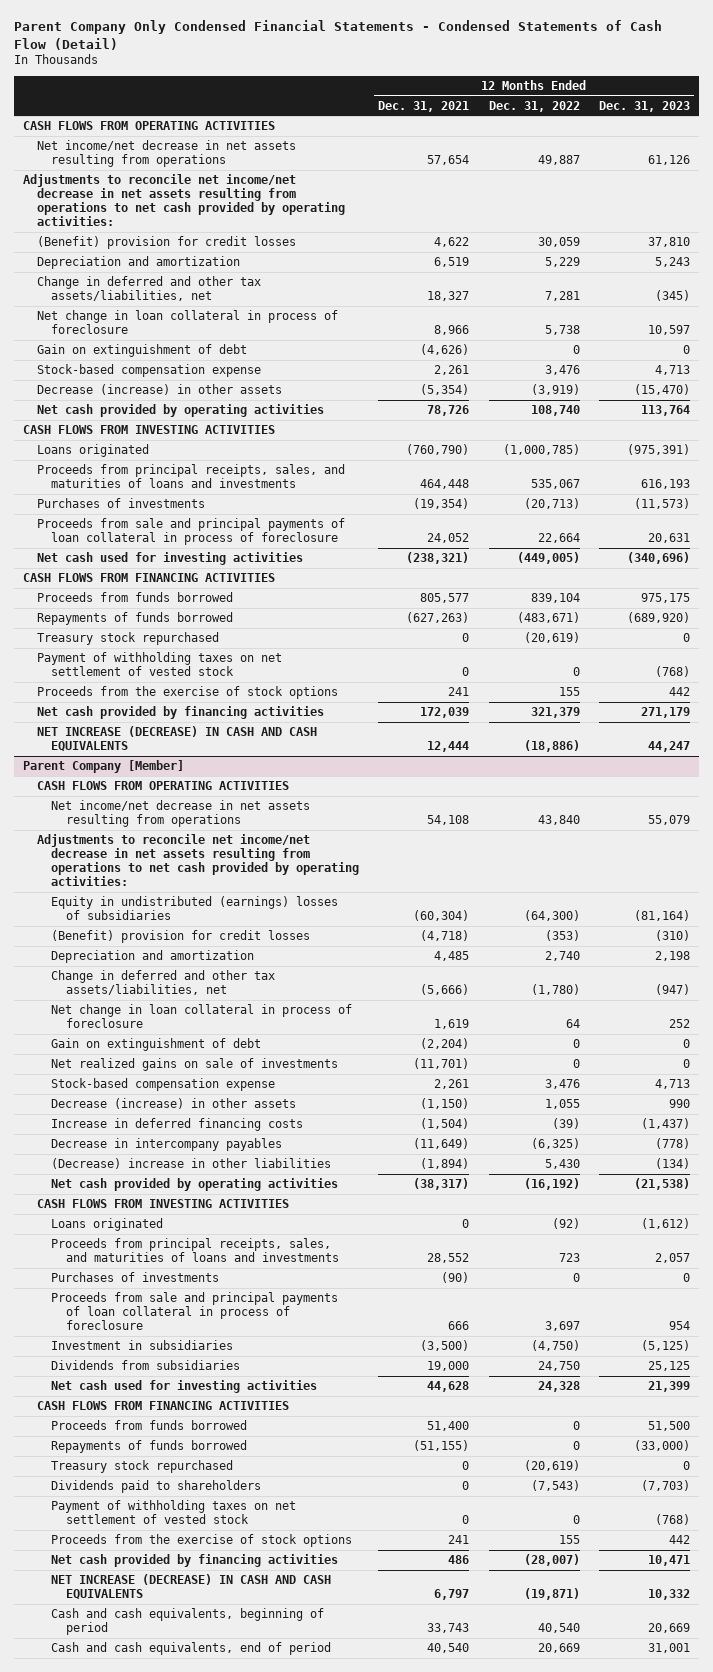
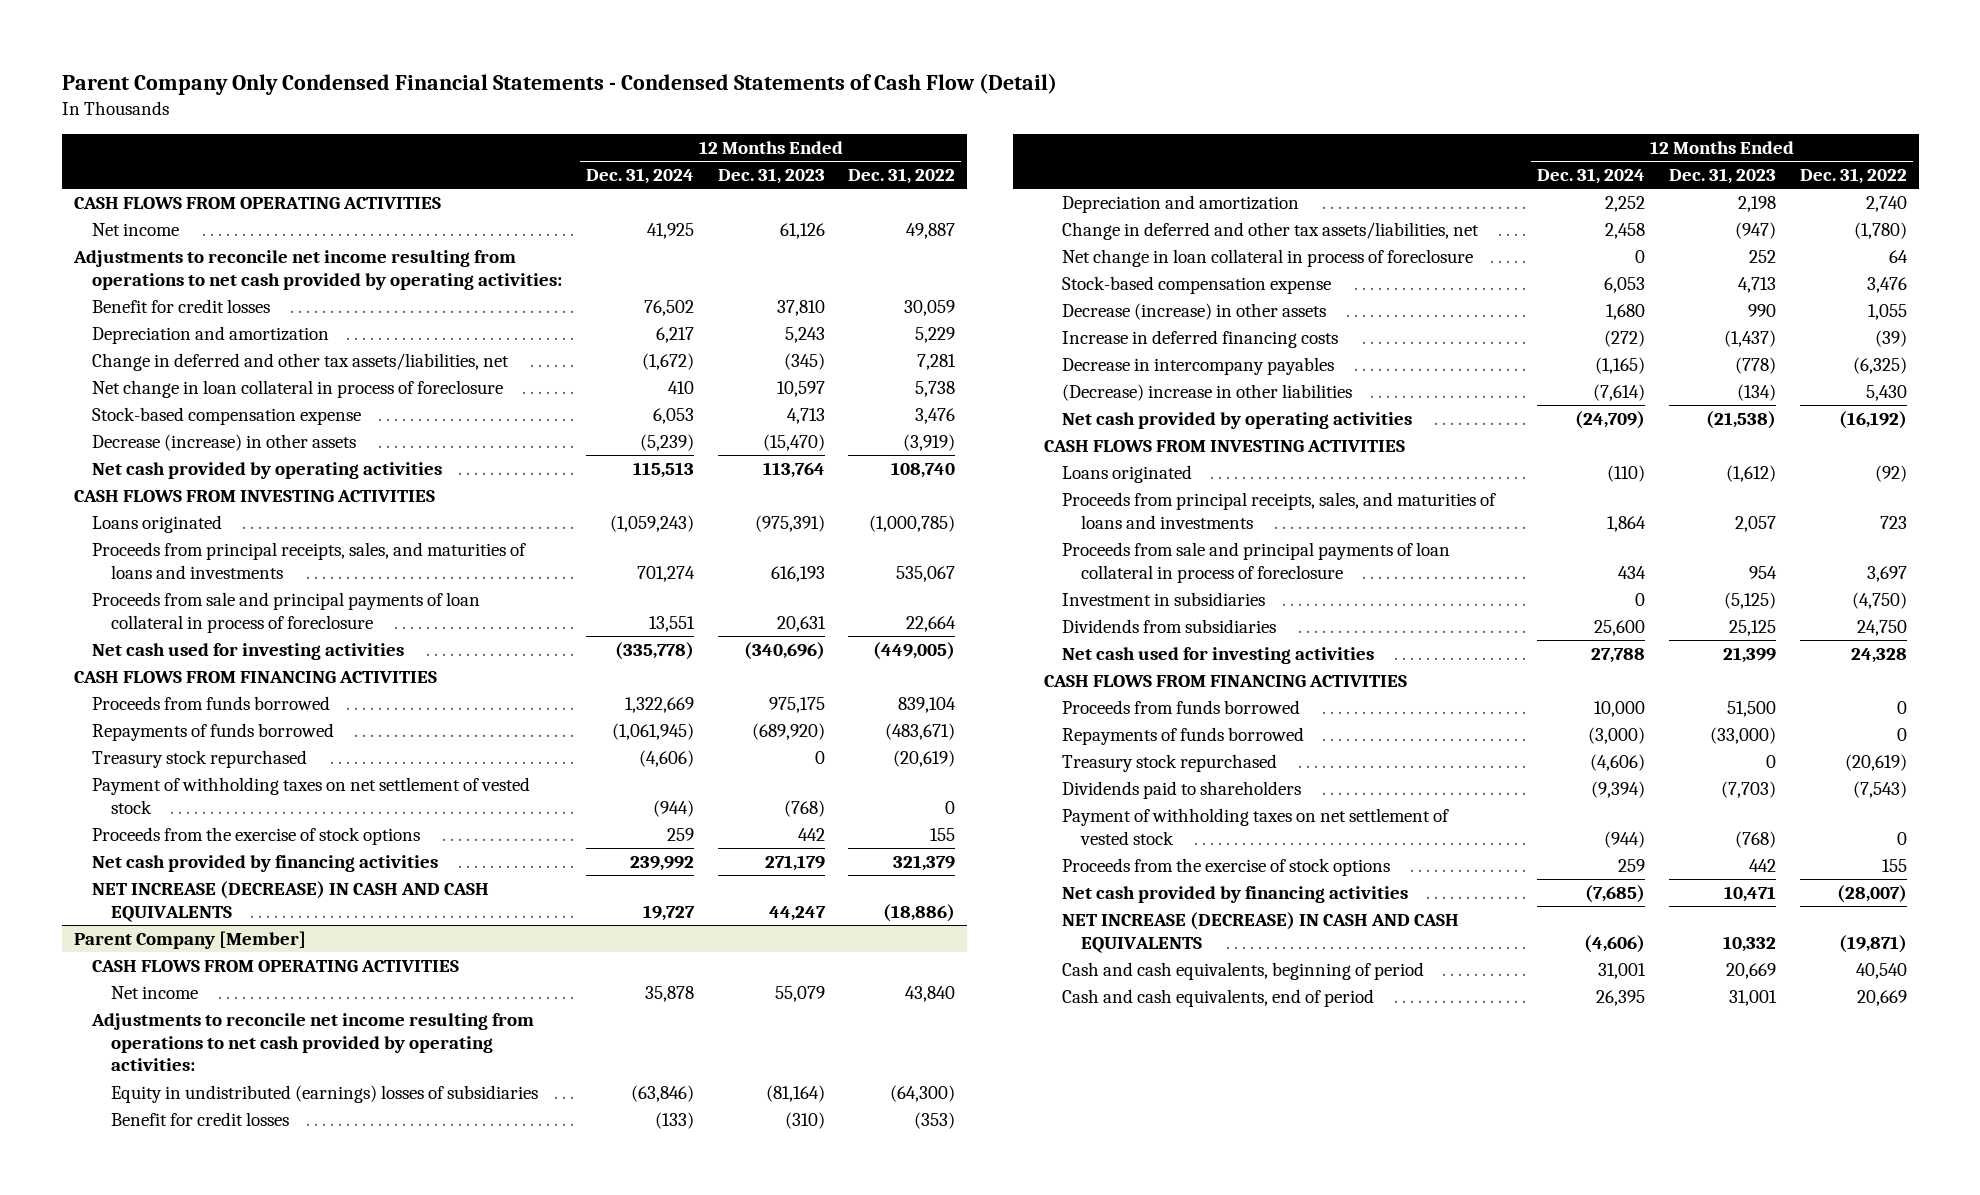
[378,100,470,112] Dec. 31, 2021 -> none
none -> [585,168,694,185] Dec. 31, 2024
[37,140,297,167] Net income/net decrease in net assets resulting from operations -> [92,222,180,236] Net income
[23,174,346,226] Adjustments to reconcile net income/net decrease in net assets resulting from operations to net cash provided by operating activities: -> [72,249,563,290] Adjustments to reconcile net income resulting from operations to net cash provided by operating activities:
[37,236,297,250] (Benefit) provision for credit losses -> [92,298,271,313] Benefit for credit losses
[37,344,248,358] Gain on extinguishment of debt -> none
[37,498,206,509] Purchases of investments -> none
[51,800,311,827] Net income/net decrease in net assets resulting from operations -> [110,985,198,999] Net income
[37,834,360,886] Adjustments to reconcile net income/net decrease in net assets resulting from operations to net cash provided by operating activities: -> [91,1012,535,1072] Adjustments to reconcile net income resulting from operations to net cash provided by operating activities:
[51,930,311,944] (Benefit) provision for credit losses -> [110,1111,289,1126] Benefit for credit losses
[51,1038,262,1052] Gain on extinguishment of debt -> none
[51,1058,339,1072] Net realized gains on sale of investments -> none
[51,1272,220,1283] Purchases of investments -> none

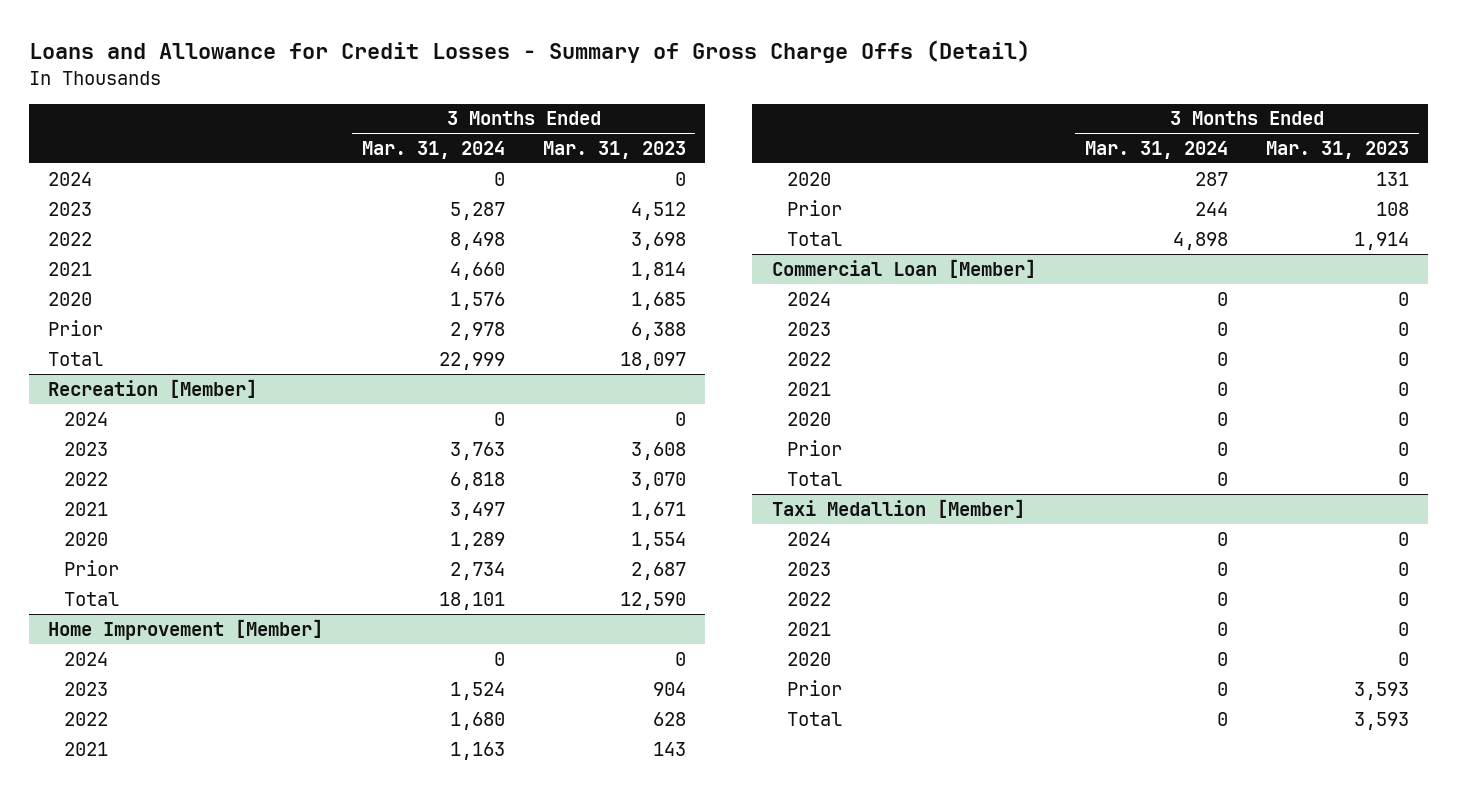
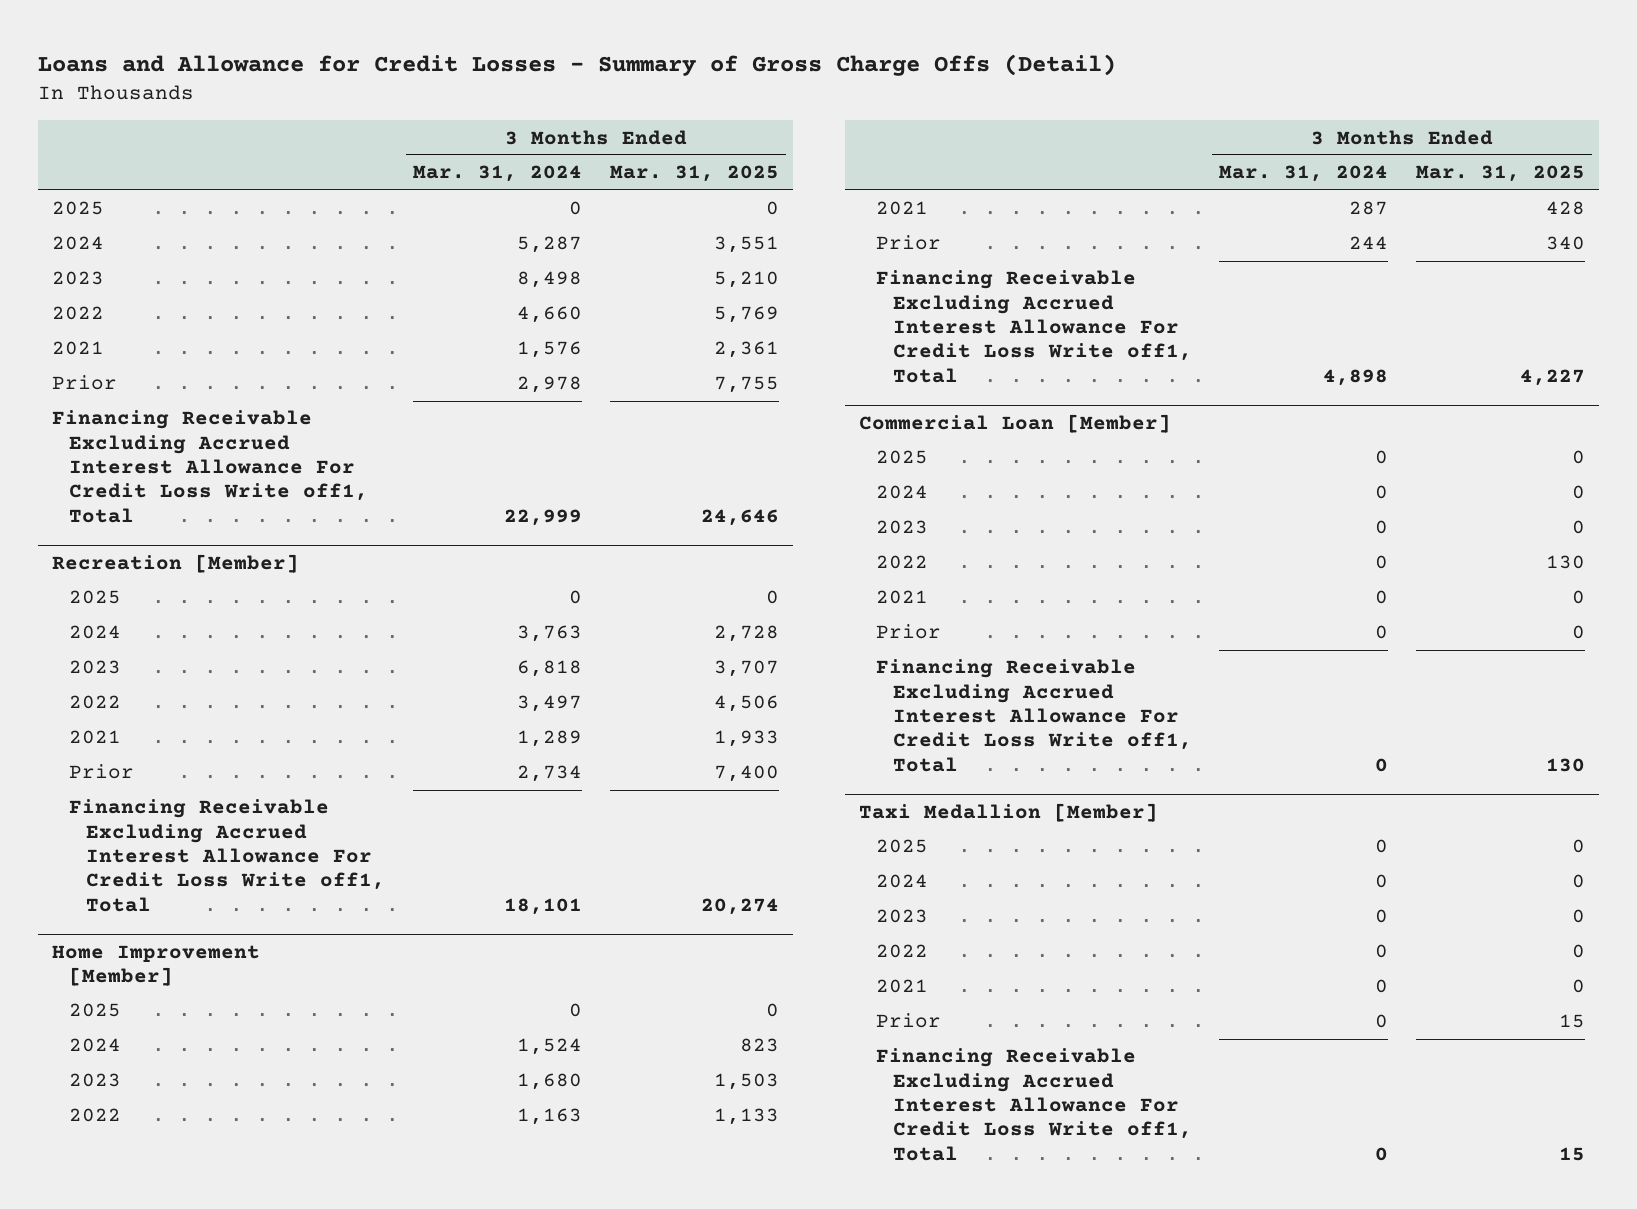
[542,140,686,159] Mar. 31, 2023 -> none
none -> [609,165,779,183] Mar. 31, 2025
[48,291,93,306] 2020 -> none
none -> [52,201,105,216] 2025
[493,171,505,186] 0 -> [516,236,582,254] 5,287
[449,201,505,220] 5,287 -> [516,271,582,289] 8,498
[449,231,505,250] 8,498 -> [516,306,582,324] 4,660
[449,261,505,280] 4,660 -> [516,341,582,359] 1,576
[48,351,104,366] Total -> [52,410,369,523] Financing Receivable Excluding Accrued Interest Allowance For Credit Loss Write off1, Total
[64,531,109,546] 2020 -> none
none -> [69,590,122,605] 2025
[493,411,505,426] 0 -> [516,625,582,643] 3,763
[449,441,505,460] 3,763 -> [516,660,582,678] 6,818
[449,471,505,490] 6,818 -> [516,695,582,713] 3,497
[449,501,505,520] 3,497 -> [516,730,582,748] 1,289
[64,591,120,606] Total -> [69,799,386,912] Financing Receivable Excluding Accrued Interest Allowance For Credit Loss Write off1, Total
[787,171,832,186] 2020 -> none
none -> [69,1003,122,1018] 2025
[493,651,505,666] 0 -> [516,1038,582,1056] 1,524
[449,681,505,700] 1,524 -> [516,1073,582,1091] 1,680
[449,711,505,730] 1,680 -> [516,1108,582,1126] 1,163
[449,741,505,760] 1,163 -> [1349,201,1389,216] 287
[787,231,843,246] Total -> [875,270,1192,383] Financing Receivable Excluding Accrued Interest Allowance For Credit Loss Write off1, Total
none -> [875,450,928,465] 2025
[787,411,832,426] 2020 -> none
[787,471,843,486] Total -> [875,659,1192,772] Financing Receivable Excluding Accrued Interest Allowance For Credit Loss Write off1, Total
none -> [875,839,928,854] 2025
[787,651,832,666] 2020 -> none
[787,711,843,726] Total -> [875,1048,1192,1161] Financing Receivable Excluding Accrued Interest Allowance For Credit Loss Write off1, Total

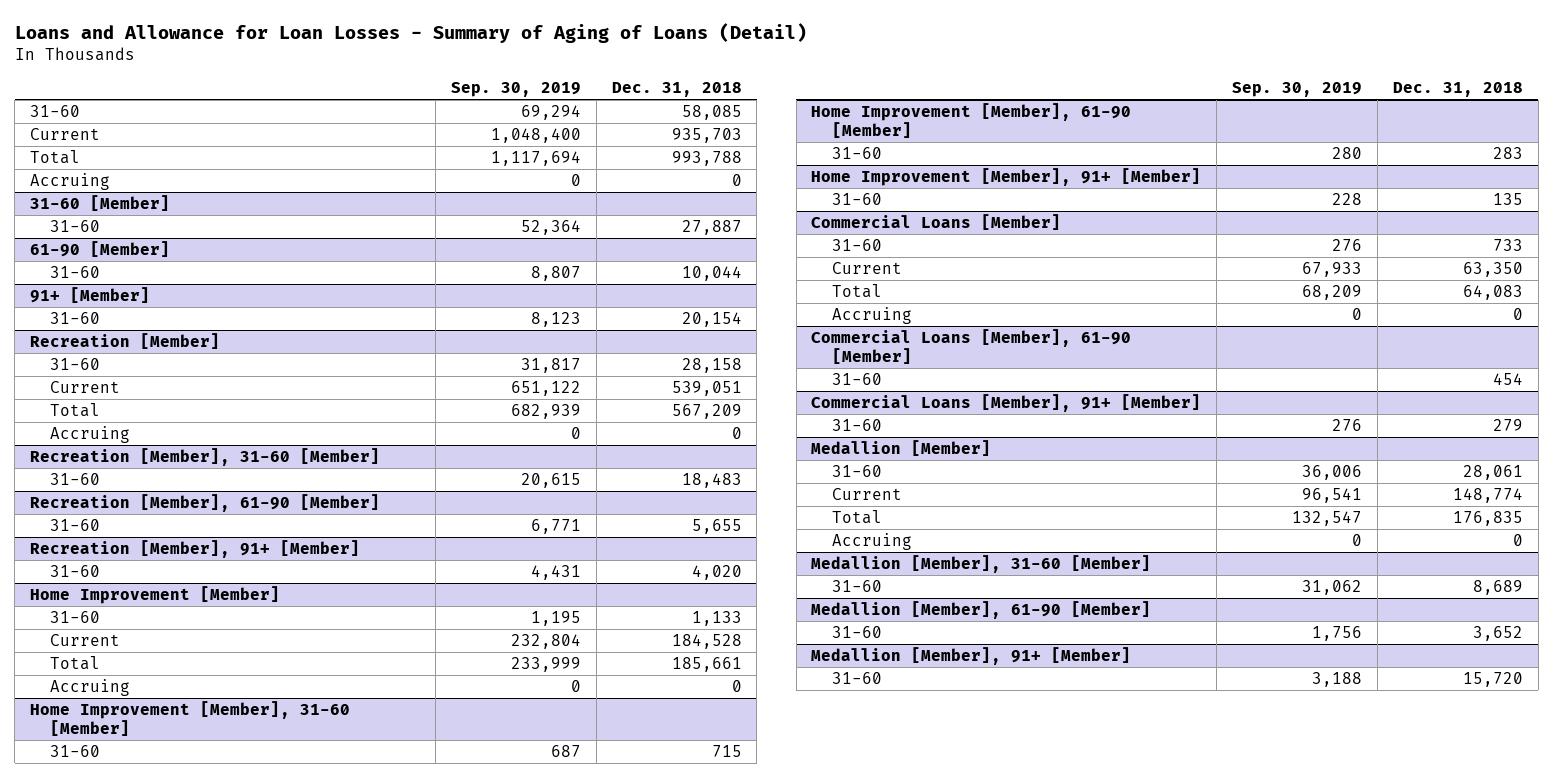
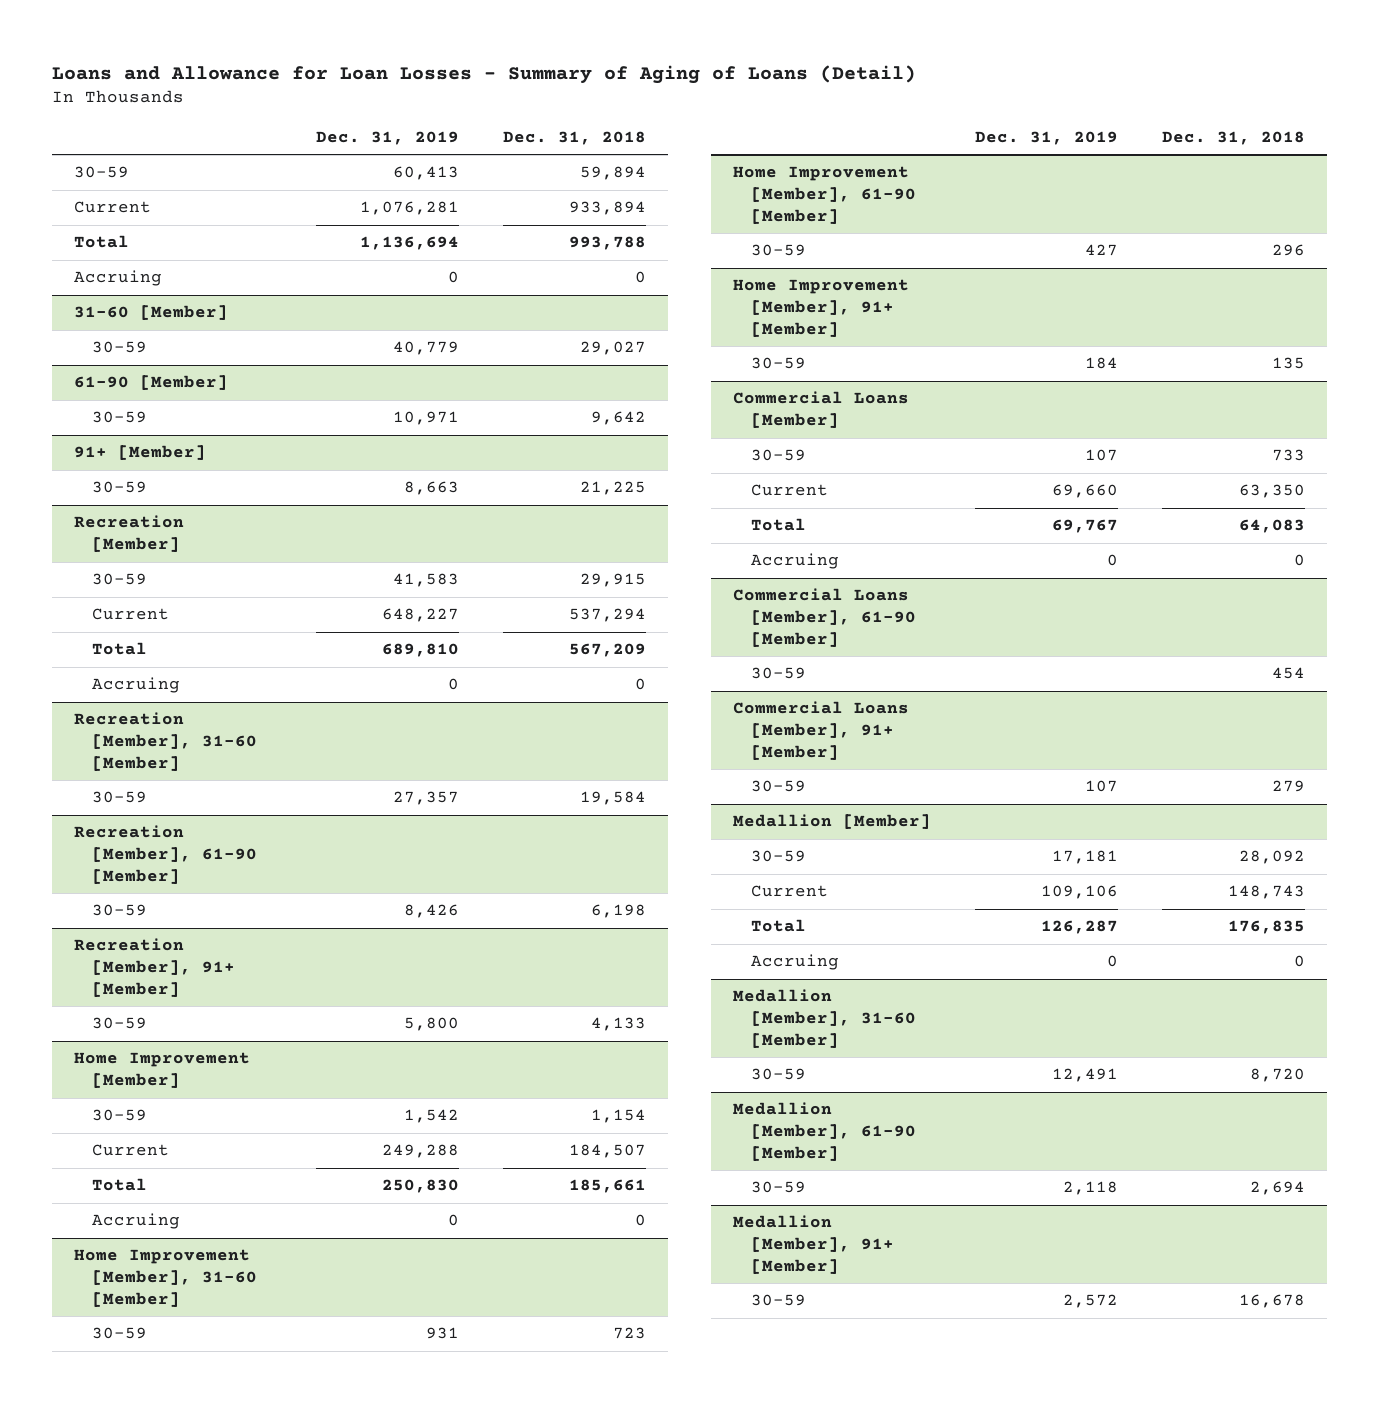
[450,82,581,98] Sep. 30, 2019 -> none
none -> [315,130,459,145] Dec. 31, 2019
[30,105,81,118] 31-60 -> none
none -> [73,166,129,179] 30-59
[671,128,742,144] 935,703 -> [568,201,646,216] 933,894
[50,220,101,233] 31-60 -> none
none -> [92,341,148,354] 30-59
[50,266,101,279] 31-60 -> none
none -> [92,411,148,424] 30-59
[50,312,101,325] 31-60 -> none
none -> [92,481,148,494] 30-59
[50,358,101,371] 31-60 -> none
none -> [92,573,148,586] 30-59
[671,381,742,397] 539,051 -> [568,608,646,623] 537,294
[50,473,101,486] 31-60 -> none
none -> [92,791,148,804] 30-59
[50,519,101,532] 31-60 -> none
none -> [92,904,148,917] 30-59
[50,565,101,578] 31-60 -> none
none -> [92,1017,148,1030] 30-59
[50,611,101,624] 31-60 -> none
none -> [92,1109,148,1122] 30-59
[671,634,742,650] 184,528 -> [568,1144,646,1159] 184,507
[50,745,101,758] 31-60 -> none
none -> [92,1327,148,1340] 30-59
[831,147,882,160] 31-60 -> none
none -> [751,244,807,257] 30-59
[831,193,882,206] 31-60 -> [751,357,807,370] 30-59
[831,239,882,252] 31-60 -> [751,449,807,462] 30-59
[831,373,882,386] 31-60 -> [751,667,807,680] 30-59
[831,419,882,432] 31-60 -> [751,780,807,793] 30-59
[831,465,882,478] 31-60 -> none
none -> [751,850,807,863] 30-59
[1452,488,1523,504] 148,774 -> [1227,885,1305,900] 148,743
[831,580,882,593] 31-60 -> none
none -> [751,1068,807,1081] 30-59
[831,626,882,639] 31-60 -> none
none -> [751,1181,807,1194] 30-59
[831,672,882,685] 31-60 -> none
none -> [751,1294,807,1307] 30-59

